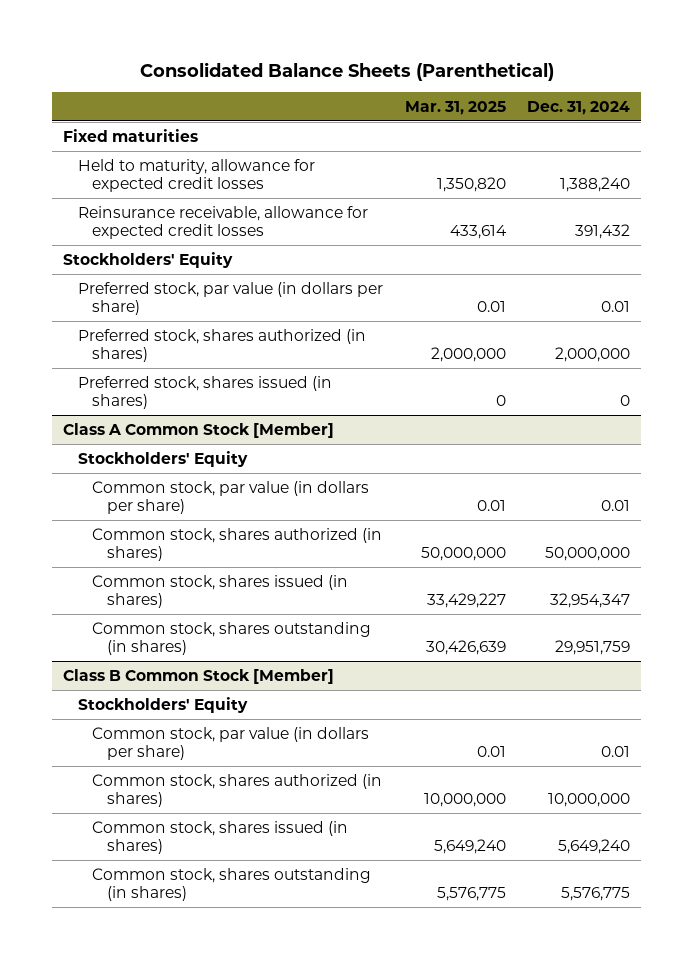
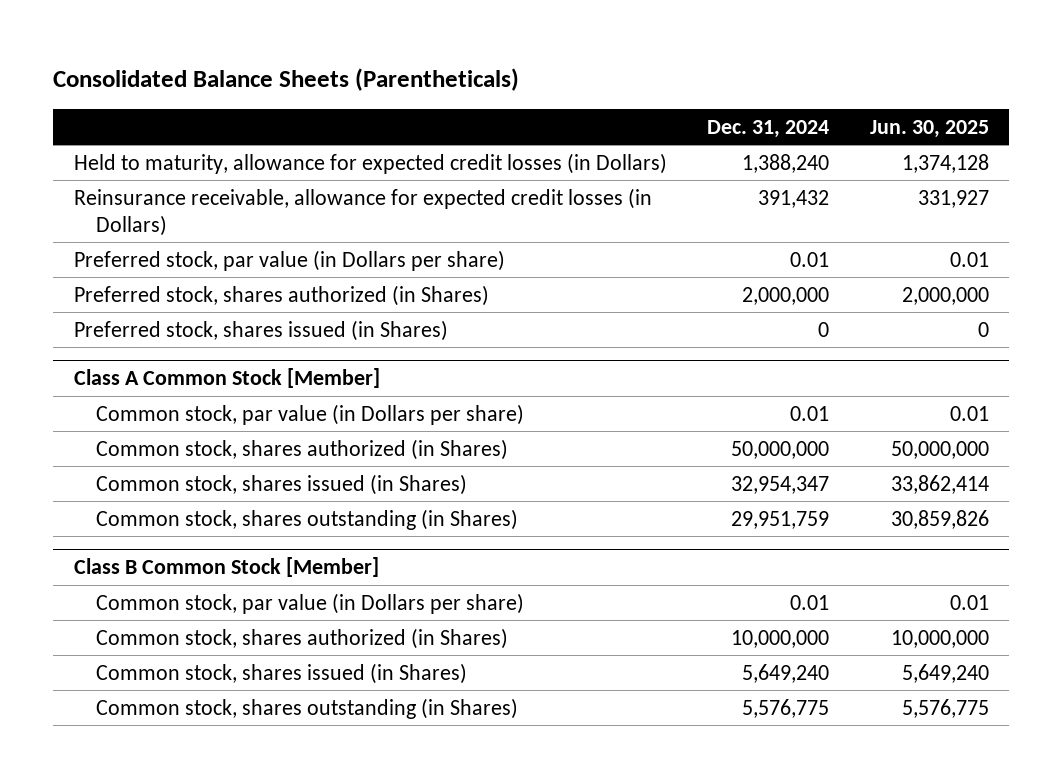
[139,61,554,81] Consolidated Balance Sheets (Parenthetical) -> [53,68,520,92] Consolidated Balance Sheets (Parentheticals)
[404,101,506,116] Mar. 31, 2025 -> none
none -> [869,119,989,138] Jun. 30, 2025
[63,128,199,142] Fixed maturities -> none
[63,251,234,268] Stockholders' Equity -> none
[77,158,315,193] Held to maturity, allowance for expected credit losses -> [73,152,667,174] Held to maturity, allowance for expected credit losses (in Dollars)
[77,205,368,240] Reinsurance receivable, allowance for expected credit losses -> [73,187,652,236] Reinsurance receivable, allowance for expected credit losses (in Dollars)
[77,281,383,316] Preferred stock, par value (in dollars per share) -> [73,249,505,271] Preferred stock, par value (in Dollars per share)
[77,328,366,363] Preferred stock, shares authorized (in shares) -> [73,284,489,306] Preferred stock, shares authorized (in Shares)
[77,375,332,410] Preferred stock, shares issued (in shares) -> [73,319,448,341] Preferred stock, shares issued (in Shares)
[77,450,248,467] Stockholders' Equity -> none
[92,480,370,515] Common stock, par value (in dollars per share) -> [95,403,524,425] Common stock, par value (in Dollars per share)
[92,527,383,562] Common stock, shares authorized (in shares) -> [95,438,508,460] Common stock, shares authorized (in Shares)
[92,574,349,609] Common stock, shares issued (in shares) -> [95,473,467,495] Common stock, shares issued (in Shares)
[92,621,372,656] Common stock, shares outstanding (in shares) -> [95,508,518,530] Common stock, shares outstanding (in Shares)
[77,696,248,713] Stockholders' Equity -> none
[92,726,370,761] Common stock, par value (in dollars per share) -> [95,592,524,614] Common stock, par value (in Dollars per share)
[92,773,383,808] Common stock, shares authorized (in shares) -> [95,627,508,649] Common stock, shares authorized (in Shares)
[92,820,349,855] Common stock, shares issued (in shares) -> [95,662,467,684] Common stock, shares issued (in Shares)
[92,867,372,902] Common stock, shares outstanding (in shares) -> [95,697,518,719] Common stock, shares outstanding (in Shares)

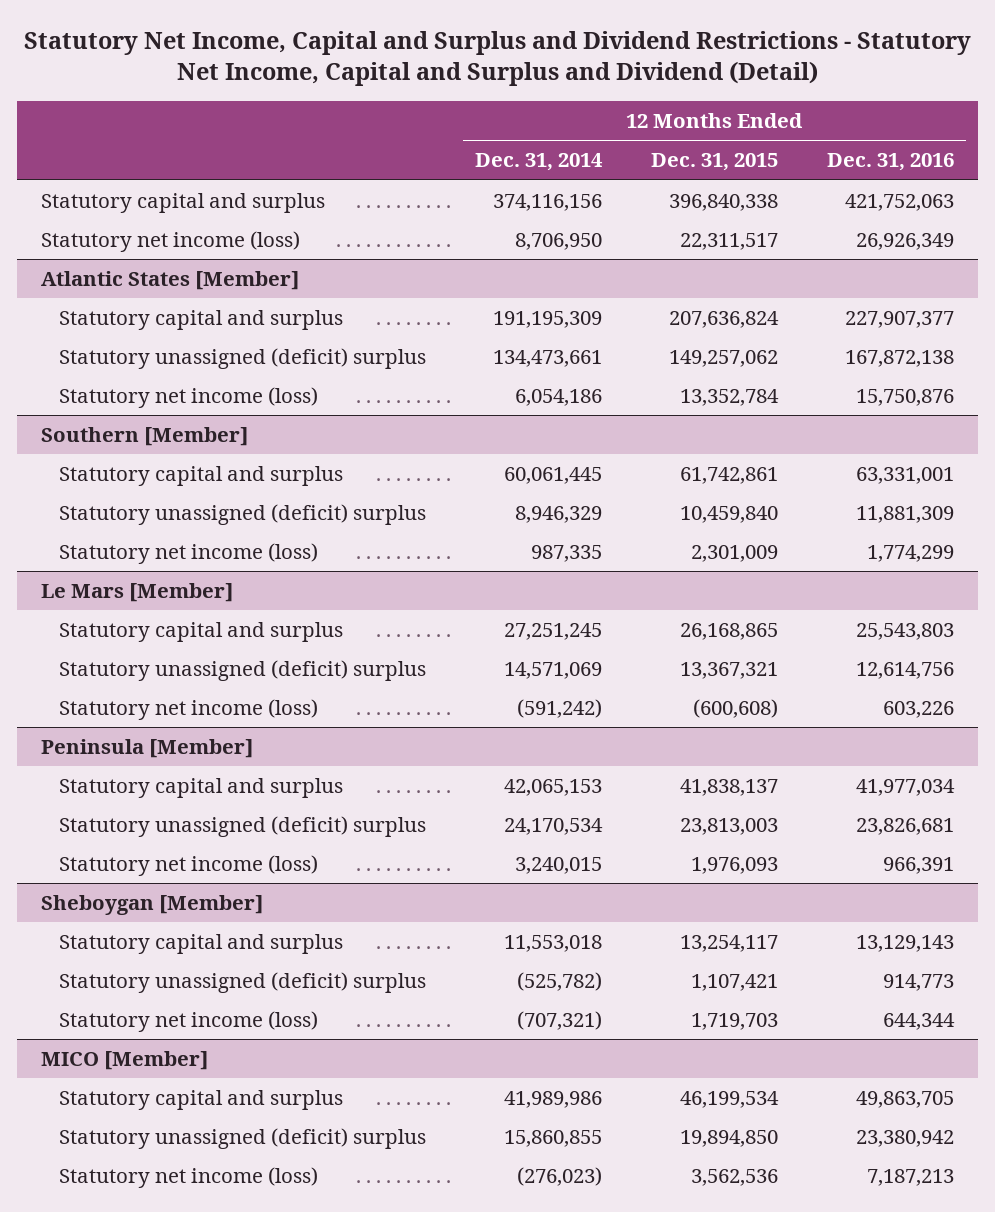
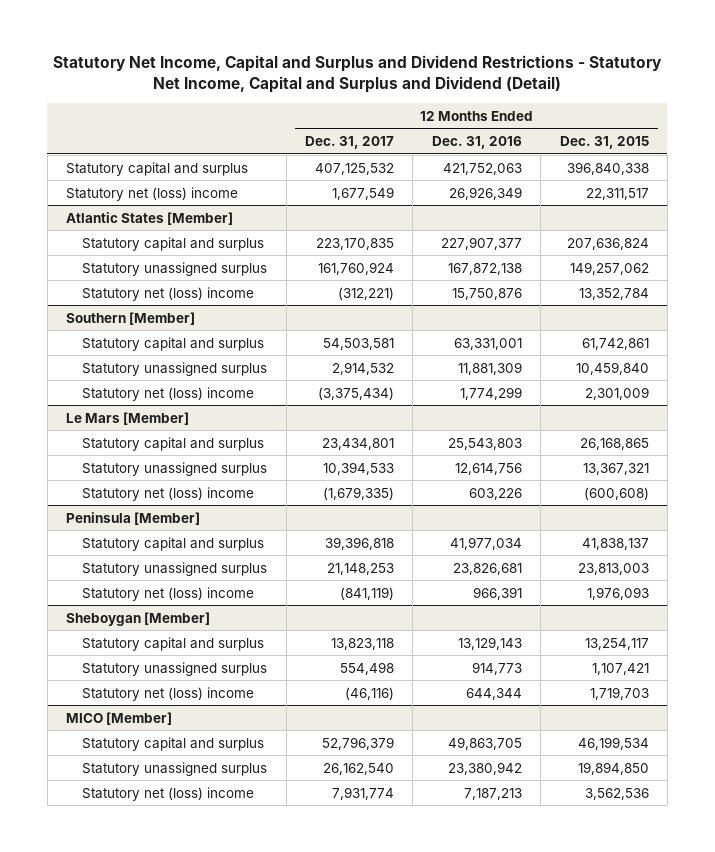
[475,153,604,172] Dec. 31, 2014 -> none
none -> [304,136,394,150] Dec. 31, 2017
[41,231,301,253] Statutory net income (loss) -> [66,186,239,201] Statutory net (loss) income
[59,348,427,370] Statutory unassigned (deficit) surplus -> [82,261,268,276] Statutory unassigned surplus
[59,387,319,409] Statutory net income (loss) -> [82,286,255,301] Statutory net (loss) income
[59,504,427,526] Statutory unassigned (deficit) surplus -> [82,361,268,376] Statutory unassigned surplus
[59,543,319,565] Statutory net income (loss) -> [82,386,255,401] Statutory net (loss) income
[59,660,427,682] Statutory unassigned (deficit) surplus -> [82,461,268,476] Statutory unassigned surplus
[59,699,319,721] Statutory net income (loss) -> [82,486,255,501] Statutory net (loss) income
[59,816,427,838] Statutory unassigned (deficit) surplus -> [82,561,268,576] Statutory unassigned surplus
[59,855,319,877] Statutory net income (loss) -> [82,586,255,601] Statutory net (loss) income
[59,972,427,994] Statutory unassigned (deficit) surplus -> [82,661,268,676] Statutory unassigned surplus
[59,1011,319,1033] Statutory net income (loss) -> [82,686,255,701] Statutory net (loss) income
[59,1128,427,1150] Statutory unassigned (deficit) surplus -> [82,761,268,776] Statutory unassigned surplus
[59,1167,319,1189] Statutory net income (loss) -> [82,786,255,801] Statutory net (loss) income

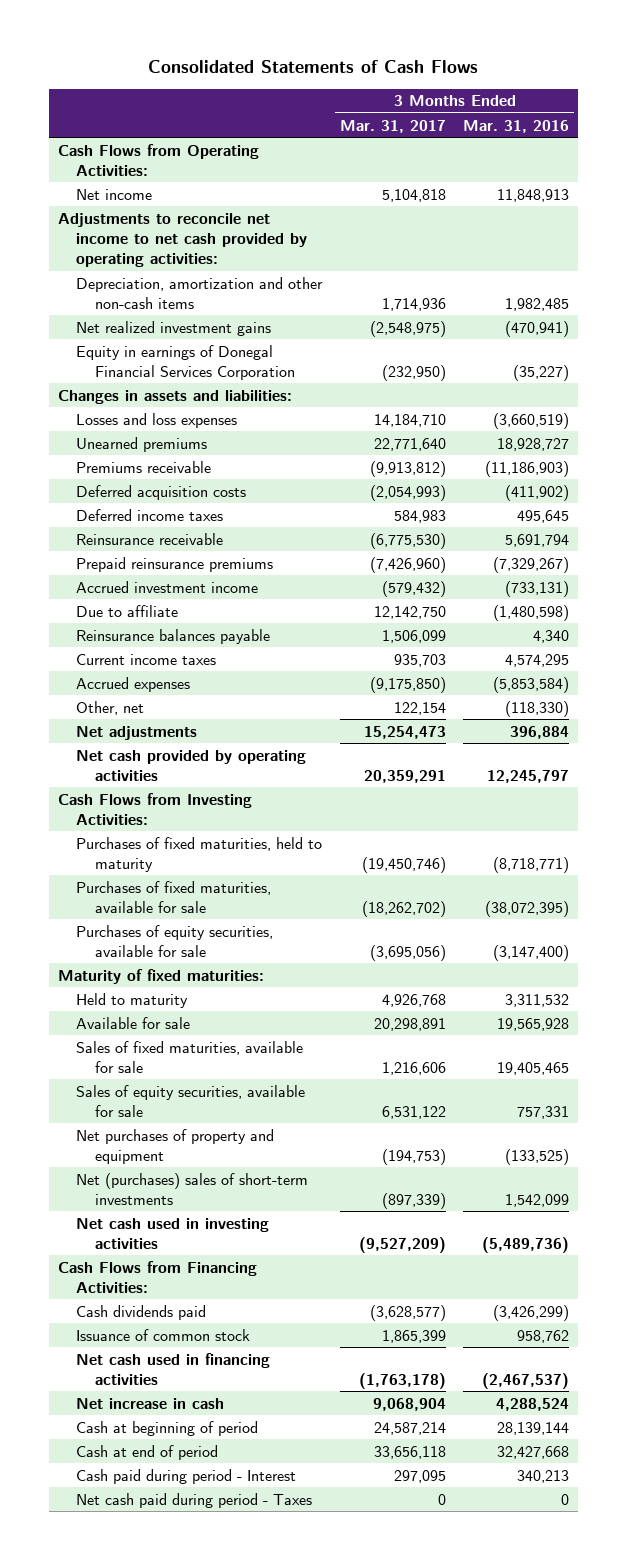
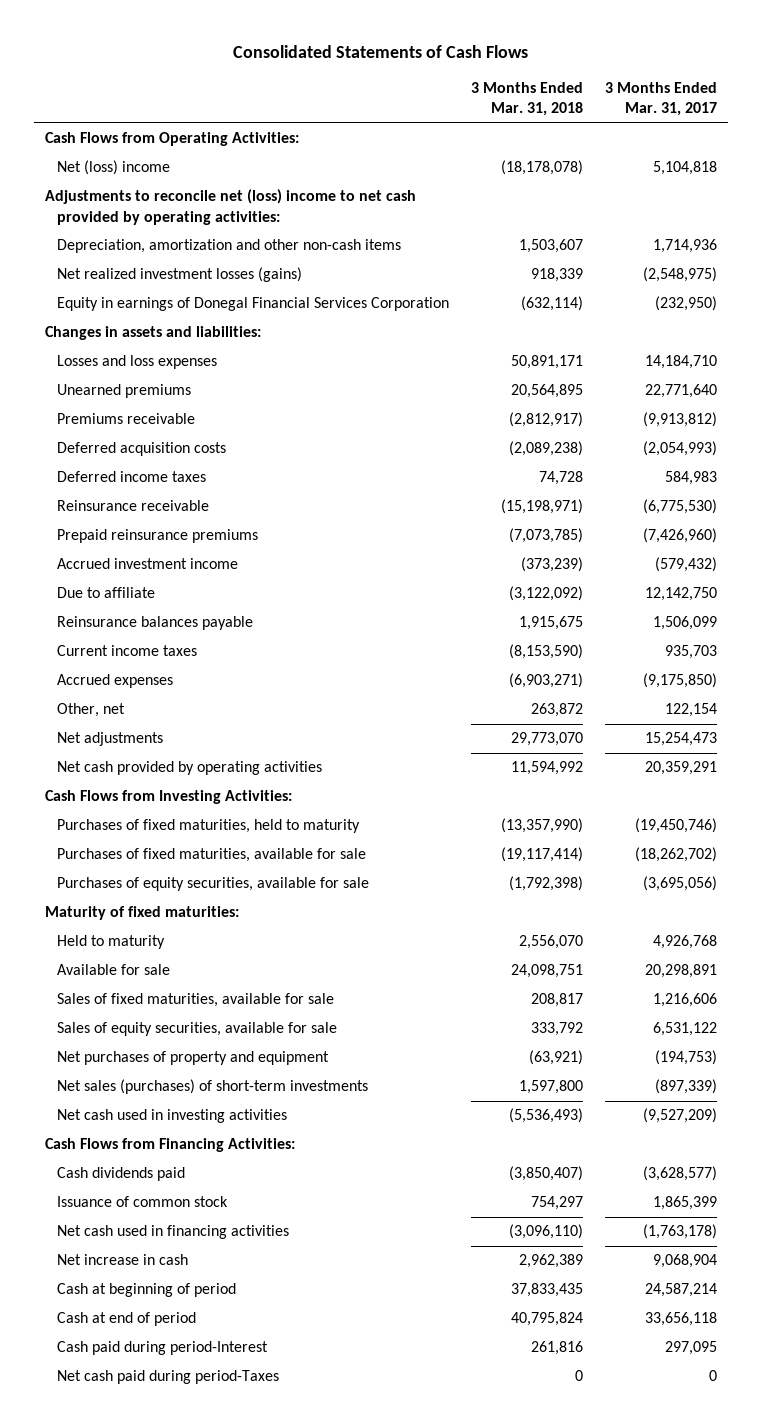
[463,119,570,133] Mar. 31, 2016 -> none
none -> [470,82,583,117] 3 Months Ended Mar. 31, 2018
[76,188,153,200] Net income -> [56,160,170,176] Net (loss) income
[57,212,308,268] Adjustments to reconcile net income to net cash provided by operating activities: -> [44,189,416,225] Adjustments to reconcile net (loss) income to net cash provided by operating activities:
[76,320,272,336] Net realized investment gains -> [56,267,302,283] Net realized investment losses (gains)
[76,1172,309,1205] Net (purchases) sales of short-term investments -> [56,1079,368,1095] Net sales (purchases) of short-term investments
[76,1468,297,1484] Cash paid during period - Interest -> [56,1341,268,1356] Cash paid during period-Interest
[76,1492,313,1508] Net cash paid during period - Taxes -> [56,1370,279,1385] Net cash paid during period-Taxes

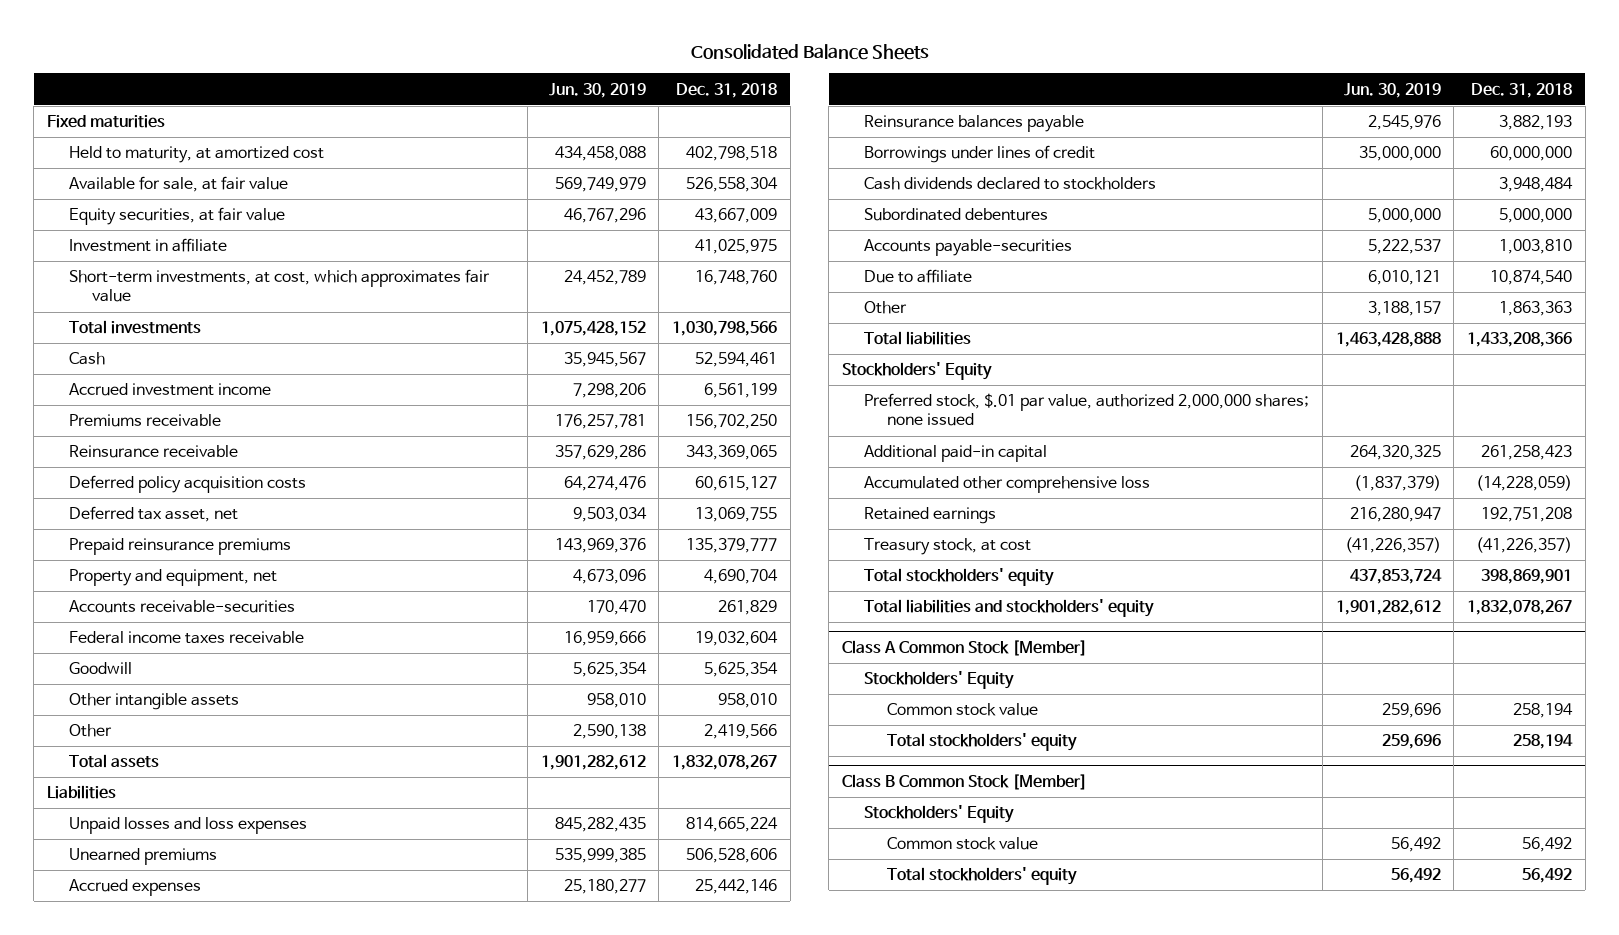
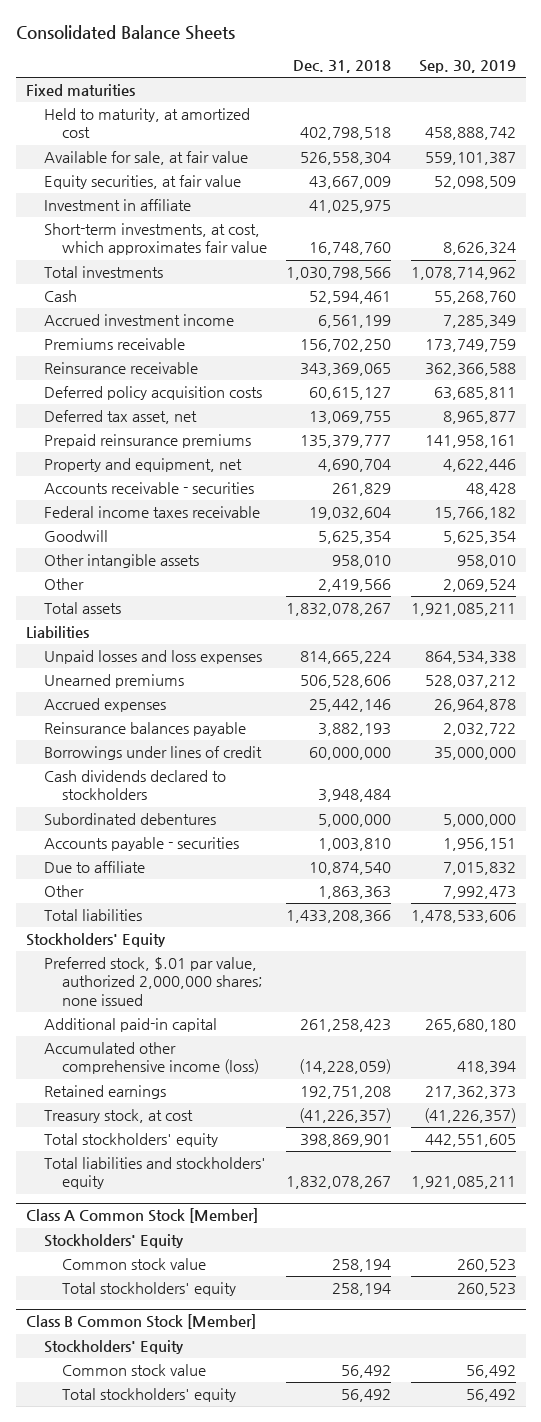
[548,82,646,98] Jun. 30, 2019 -> none
none -> [418,60,516,74] Sep. 30, 2019
[69,600,296,614] Accounts receivable-securities -> [43,482,254,495] Accounts receivable - securities
[864,239,1073,257] Accounts payable-securities -> [43,837,239,852] Accounts payable - securities
[864,476,1151,494] Accumulated other comprehensive loss -> [43,1042,259,1075] Accumulated other comprehensive income (loss)

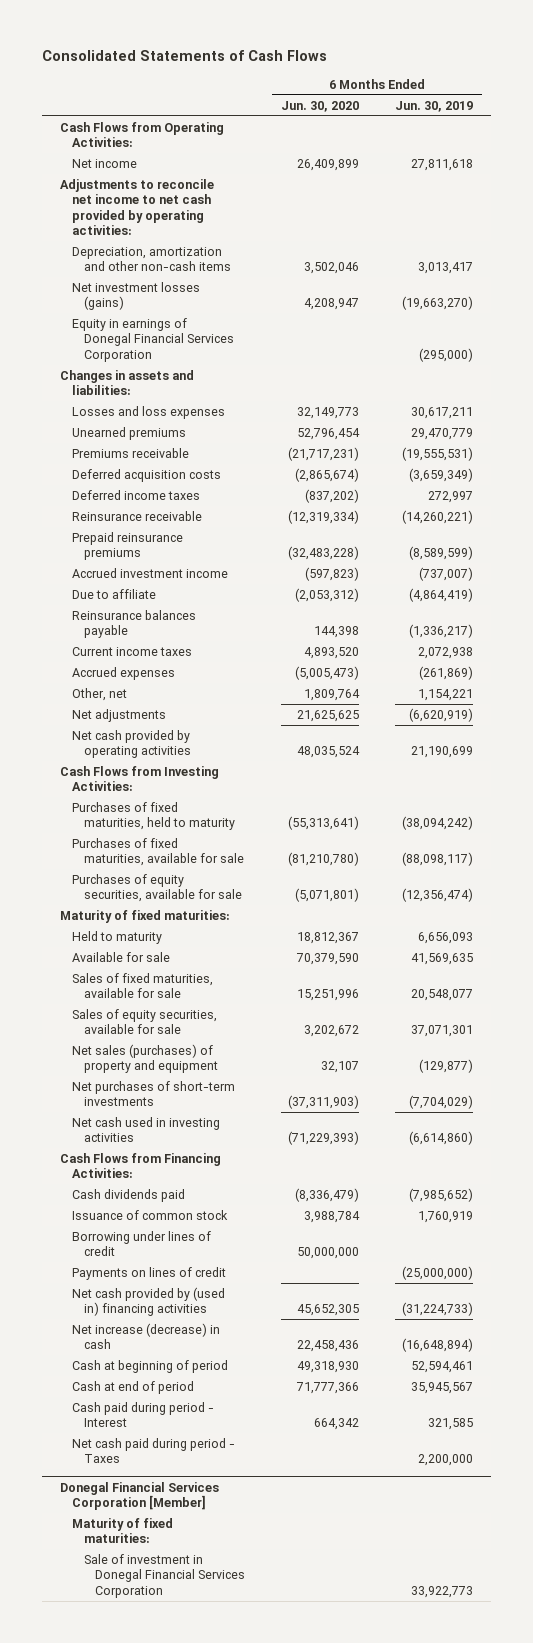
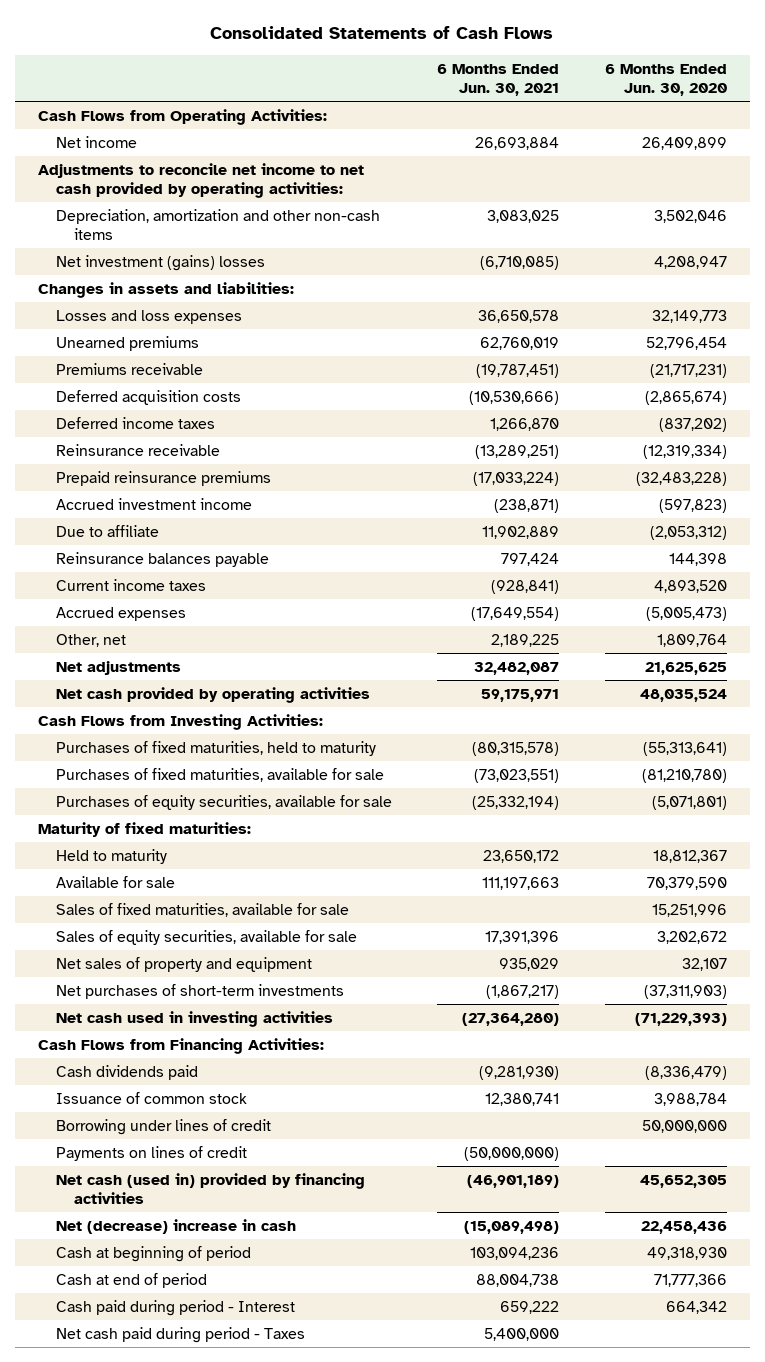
[395,100,474,112] Jun. 30, 2019 -> none
none -> [437,63,560,97] 6 Months Ended Jun. 30, 2021
[71,317,234,362] Equity in earnings of Donegal Financial Services Corporation -> none
[71,281,200,311] Net investment losses (gains) -> [55,254,265,271] Net investment (gains) losses
[71,1043,218,1074] Net sales (purchases) of property and equipment -> [55,956,312,972] Net sales of property and equipment
[71,1286,225,1317] Net cash provided by (used in) financing activities -> [55,1172,365,1205] Net cash (used in) provided by financing activities
[71,1322,220,1350] Net increase (decrease) in cash -> [55,1218,296,1234] Net (decrease) increase in cash
[59,1481,219,1511] Donegal Financial Services Corporation [Member] -> none
[71,1517,173,1544] Maturity of fixed maturities: -> none
[83,1553,246,1598] Sale of investment in Donegal Financial Services Corporation -> none

